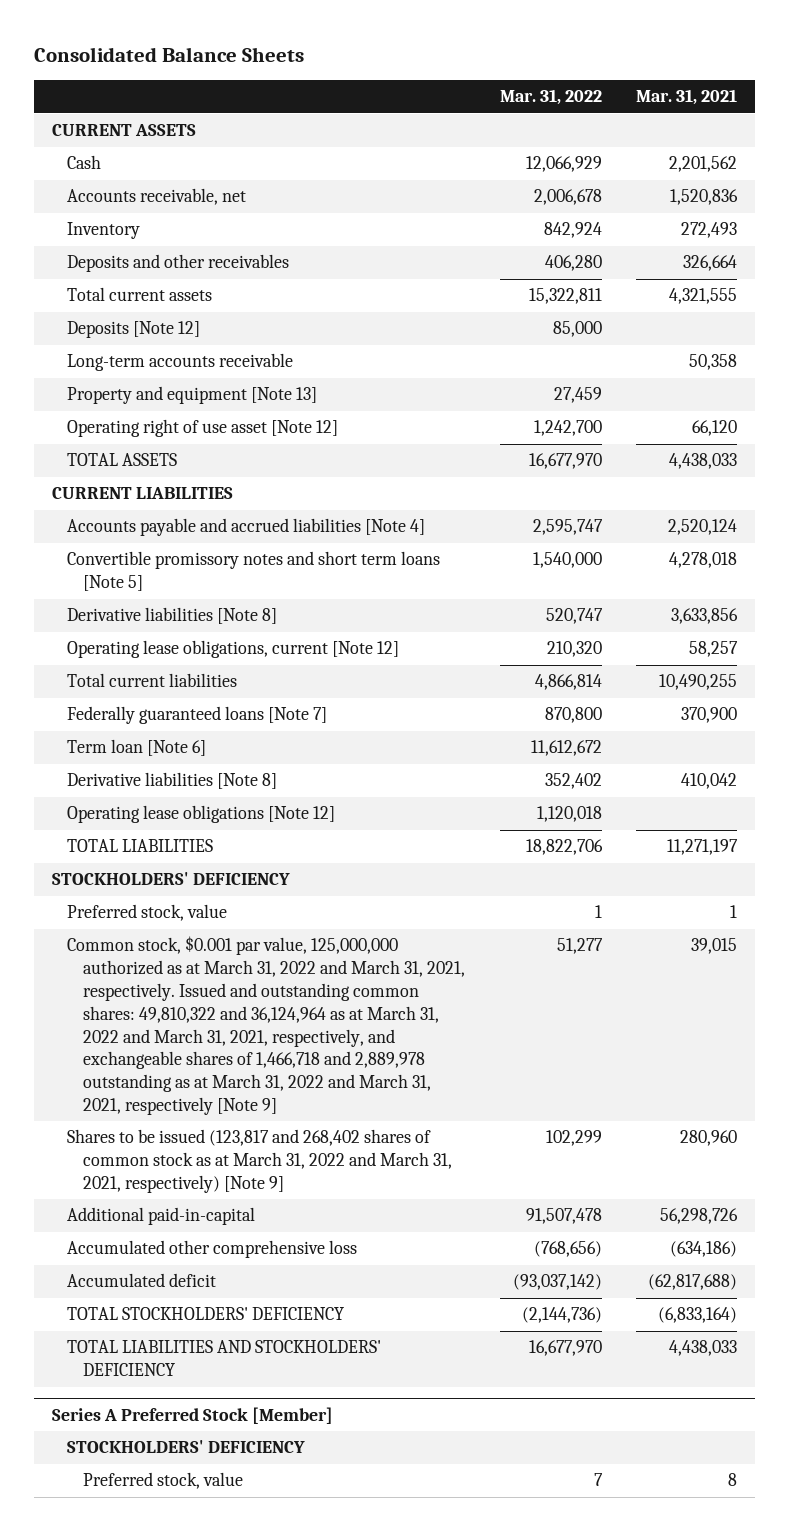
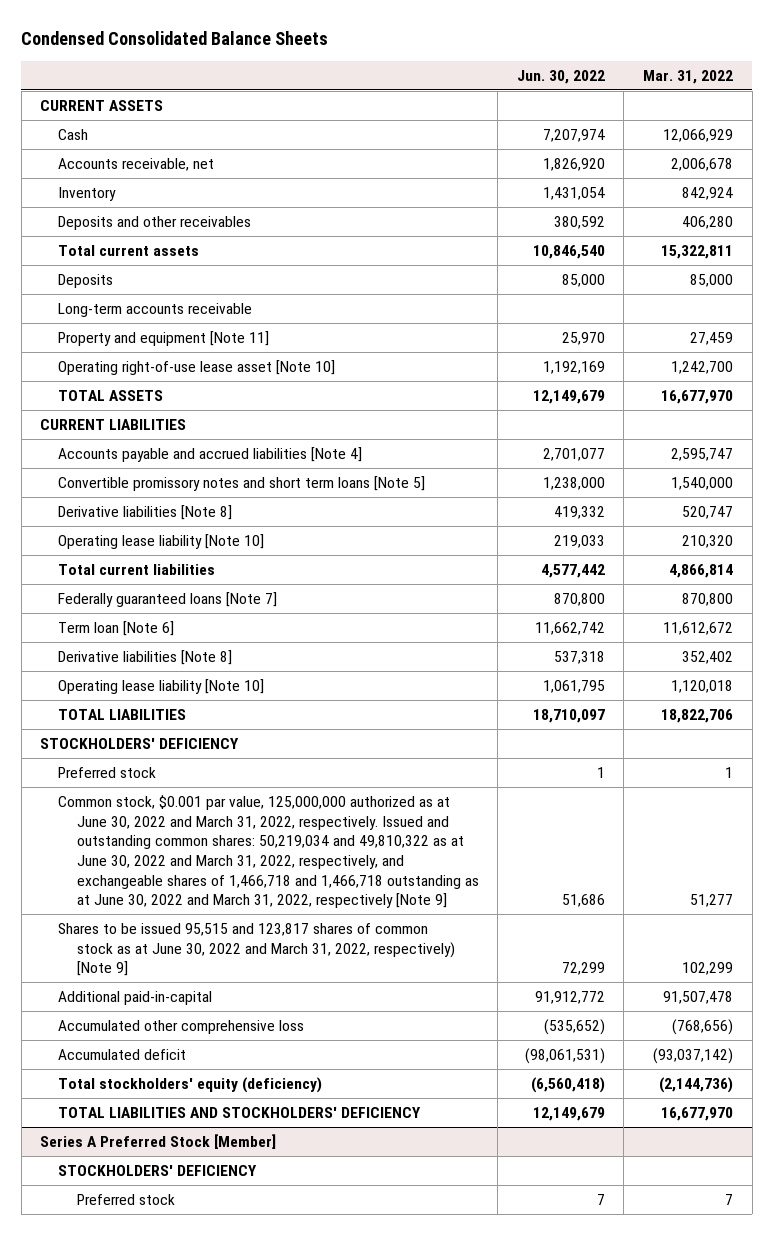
[34,46,305,62] Consolidated Balance Sheets -> [21,31,329,46] Condensed Consolidated Balance Sheets
[636,89,738,106] Mar. 31, 2021 -> none
none -> [516,69,605,84] Jun. 30, 2022
[67,321,201,339] Deposits [Note 12] -> [58,274,114,289] Deposits
[67,386,318,405] Property and equipment [Note 13] -> [58,331,270,347] Property and equipment [Note 11]
[67,419,339,438] Operating right of use asset [Note 12] -> [58,360,336,376] Operating right-of-use lease asset [Note 10]
[67,640,400,659] Operating lease obligations, current [Note 12] -> [58,534,265,550] Operating lease liability [Note 10]
[67,805,336,824] Operating lease obligations [Note 12] -> [58,679,265,695] Operating lease liability [Note 10]
[67,904,228,922] Preferred stock, value -> [58,767,157,779] Preferred stock
[67,936,466,1116] Common stock, $0.001 par value, 125,000,000 authorized as at March 31, 2022 and March 31, 2021, respectively. Issued and outstanding common shares: 49,810,322 and 36,124,964 as at March 31, 2022 and March 31, 2021, respectively, and exchangeable shares of 1,466,718 and 2,889,978 outstanding as at March 31, 2022 and March 31, 2021, respectively [Note 9] -> [58,795,479,909] Common stock, $0.001 par value, 125,000,000 authorized as at June 30, 2022 and March 31, 2022, respectively. Issued and outstanding common shares: 50,219,034 and 49,810,322 as at June 30, 2022 and March 31, 2022, respectively, and exchangeable shares of 1,466,718 and 1,466,718 outstanding as at June 30, 2022 and March 31, 2022, respectively [Note 9]
[67,1129,453,1194] Shares to be issued (123,817 and 268,402 shares of common stock as at March 31, 2022 and March 31, 2021, respectively) [Note 9] -> [58,923,455,977] Shares to be issued 95,515 and 123,817 shares of common stock as at June 30, 2022 and March 31, 2022, respectively) [Note 9]
[67,1307,345,1321] TOTAL STOCKHOLDERS' DEFICIENCY -> [58,1077,323,1094] Total stockholders' equity (deficiency)
[83,1472,244,1490] Preferred stock, value -> [76,1194,175,1206] Preferred stock

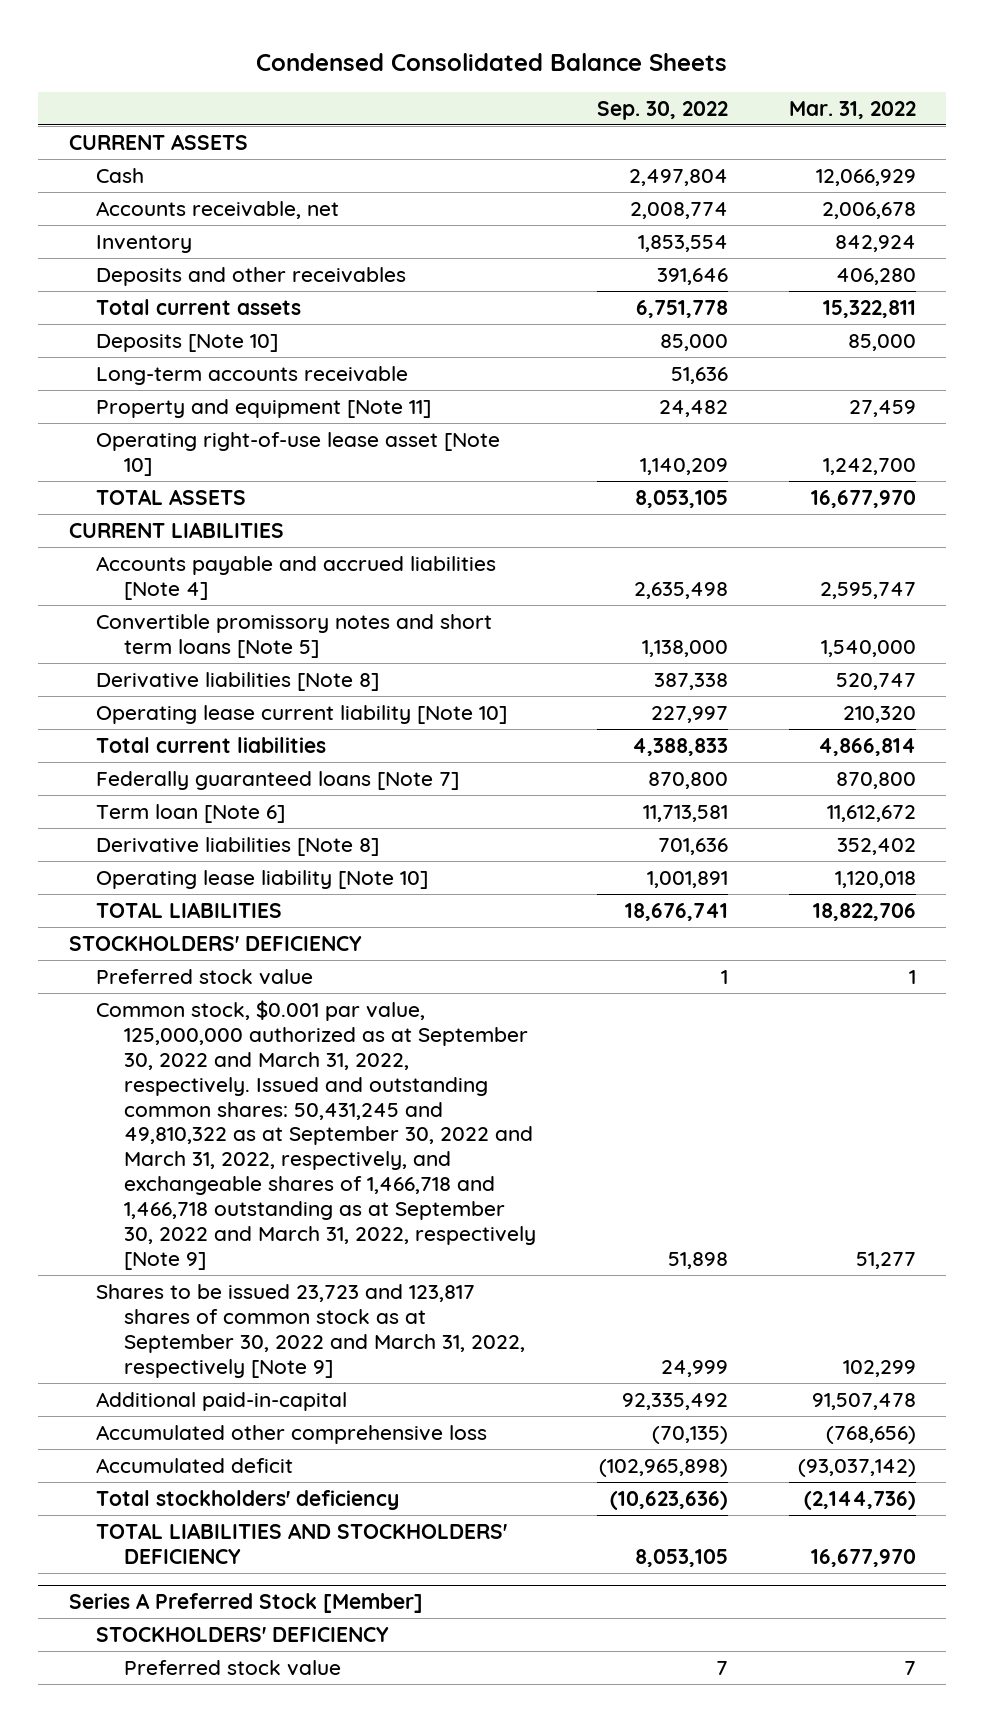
[516,69,605,84] Jun. 30, 2022 -> none
none -> [597,100,729,120] Sep. 30, 2022
[58,274,114,289] Deposits -> [96,333,279,352] Deposits [Note 10]
[58,534,265,550] Operating lease liability [Note 10] -> [96,704,508,724] Operating lease current liability [Note 10]
[58,767,157,779] Preferred stock -> [96,968,314,985] Preferred stock value
[58,795,479,909] Common stock, $0.001 par value, 125,000,000 authorized as at June 30, 2022 and March 31, 2022, respectively. Issued and outstanding common shares: 50,219,034 and 49,810,322 as at June 30, 2022 and March 31, 2022, respectively, and exchangeable shares of 1,466,718 and 1,466,718 outstanding as at June 30, 2022 and March 31, 2022, respectively [Note 9] -> [96,999,537,1271] Common stock, $0.001 par value, 125,000,000 authorized as at September 30, 2022 and March 31, 2022, respectively. Issued and outstanding common shares: 50,431,245 and 49,810,322 as at September 30, 2022 and March 31, 2022, respectively, and exchangeable shares of 1,466,718 and 1,466,718 outstanding as at September 30, 2022 and March 31, 2022, respectively [Note 9]
[58,923,455,977] Shares to be issued 95,515 and 123,817 shares of common stock as at June 30, 2022 and March 31, 2022, respectively) [Note 9] -> [96,1283,526,1378] Shares to be issued 23,723 and 123,817 shares of common stock as at September 30, 2022 and March 31, 2022, respectively [Note 9]
[58,1077,323,1094] Total stockholders' equity (deficiency) -> [96,1489,400,1510] Total stockholders' deficiency
[76,1194,175,1206] Preferred stock -> [124,1659,342,1676] Preferred stock value

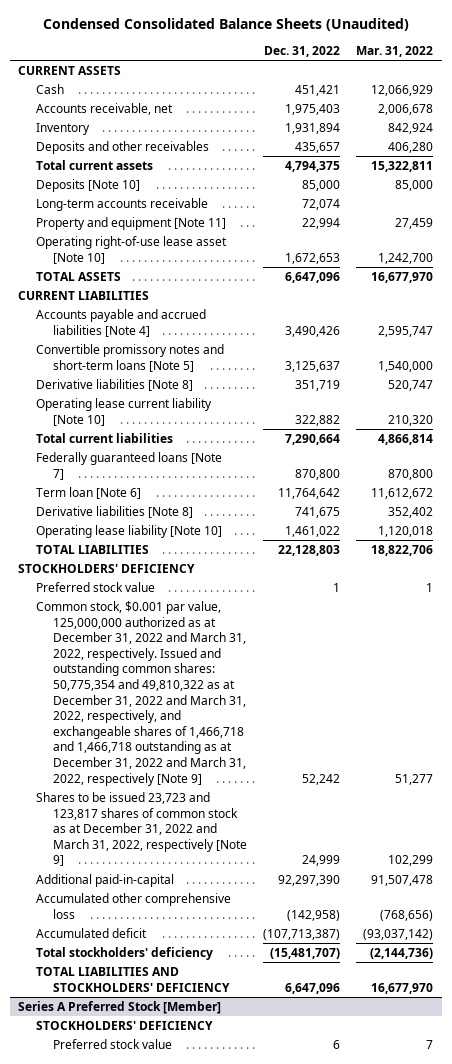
[256,53,728,72] Condensed Consolidated Balance Sheets -> [42,17,409,31] Condensed Consolidated Balance Sheets (Unaudited)
[597,100,729,120] Sep. 30, 2022 -> none
none -> [264,45,341,57] Dec. 31, 2022
[96,613,493,658] Convertible promissory notes and short term loans [Note 5] -> [35,343,224,372] Convertible promissory notes and short-term loans [Note 5]
[96,999,537,1271] Common stock, $0.001 par value, 125,000,000 authorized as at September 30, 2022 and March 31, 2022, respectively. Issued and outstanding common shares: 50,431,245 and 49,810,322 as at September 30, 2022 and March 31, 2022, respectively, and exchangeable shares of 1,466,718 and 1,466,718 outstanding as at September 30, 2022 and March 31, 2022, respectively [Note 9] -> [35,600,246,786] Common stock, $0.001 par value, 125,000,000 authorized as at December 31, 2022 and March 31, 2022, respectively. Issued and outstanding common shares: 50,775,354 and 49,810,322 as at December 31, 2022 and March 31, 2022, respectively, and exchangeable shares of 1,466,718 and 1,466,718 outstanding as at December 31, 2022 and March 31, 2022, respectively [Note 9]
[96,1283,526,1378] Shares to be issued 23,723 and 123,817 shares of common stock as at September 30, 2022 and March 31, 2022, respectively [Note 9] -> [35,791,247,867] Shares to be issued 23,723 and 123,817 shares of common stock as at December 31, 2022 and March 31, 2022, respectively [Note 9]

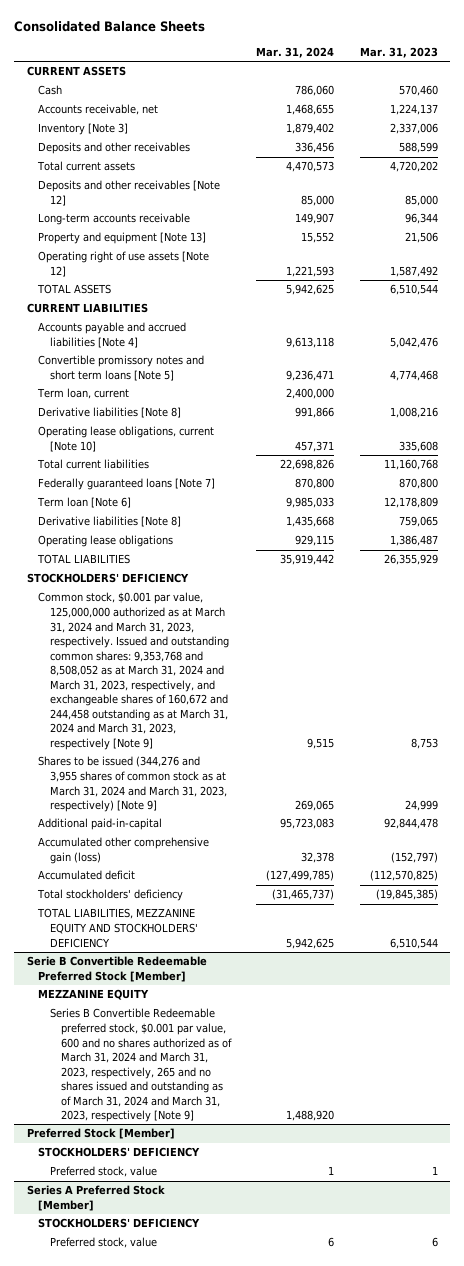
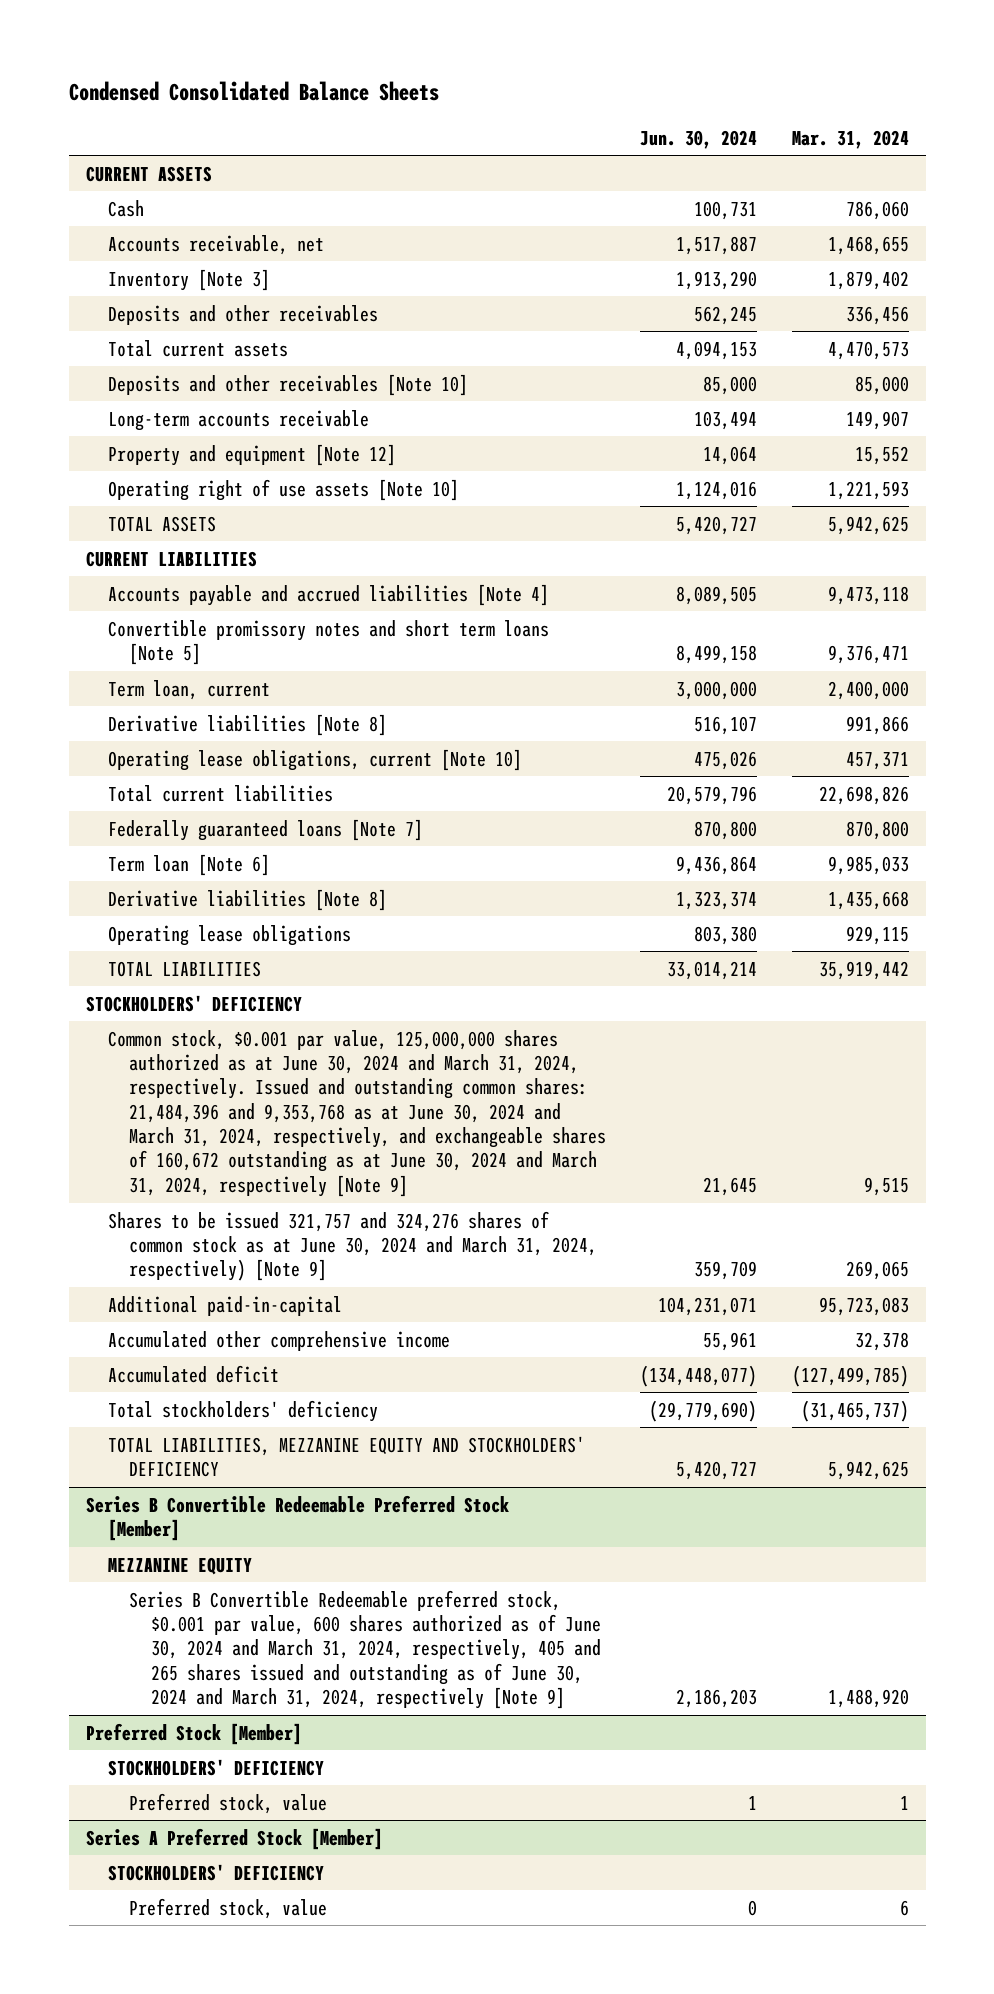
[13,21,205,33] Consolidated Balance Sheets -> [68,80,439,101] Condensed Consolidated Balance Sheets
[359,46,438,58] Mar. 31, 2023 -> none
none -> [640,129,758,149] Jun. 30, 2024
[38,180,221,206] Deposits and other receivables [Note 12] -> [107,373,468,396] Deposits and other receivables [Note 10]
[38,232,207,245] Property and equipment [Note 13] -> [107,443,396,466] Property and equipment [Note 12]
[38,251,210,277] Operating right of use assets [Note 12] -> [107,478,459,501] Operating right of use assets [Note 10]
[286,336,335,348] 9,613,118 -> [827,585,909,605] 9,473,118
[286,369,335,381] 9,236,471 -> [827,645,909,665] 9,376,471
[38,592,229,750] Common stock, $0.001 par value, 125,000,000 authorized as at March 31, 2024 and March 31, 2023, respectively. Issued and outstanding common shares: 9,353,768 and 8,508,052 as at March 31, 2024 and March 31, 2023, respectively, and exchangeable shares of 160,672 and 244,458 outstanding as at March 31, 2024 and March 31, 2023, respectively [Note 9] -> [107,1029,607,1197] Common stock, $0.001 par value, 125,000,000 shares authorized as at June 30, 2024 and March 31, 2024, respectively. Issued and outstanding common shares: 21,484,396 and 9,353,768 as at June 30, 2024 and March 31, 2024, respectively, and exchangeable shares of 160,672 outstanding as at June 30, 2024 and March 31, 2024, respectively [Note 9]
[38,756,227,813] Shares to be issued (344,276 and 3,955 shares of common stock as at March 31, 2024 and March 31, 2023, respectively) [Note 9] -> [107,1210,598,1282] Shares to be issued 321,757 and 324,276 shares of common stock as at June 30, 2024 and March 31, 2024, respectively) [Note 9]
[38,837,210,864] Accumulated other comprehensive gain (loss) -> [107,1330,450,1351] Accumulated other comprehensive income
[26,956,207,982] Serie B Convertible Redeemable Preferred Stock [Member] -> [85,1494,509,1542] Series B Convertible Redeemable Preferred Stock [Member]
[49,1008,233,1123] Series B Convertible Redeemable preferred stock, $0.001 par value, 600 and no shares authorized as of March 31, 2024 and March 31, 2023, respectively, 265 and no shares issued and outstanding as of March 31, 2024 and March 31, 2023, respectively [Note 9] -> [129,1589,601,1710] Series B Convertible Redeemable preferred stock, $0.001 par value, 600 shares authorized as of June 30, 2024 and March 31, 2024, respectively, 405 and 265 shares issued and outstanding as of June 30, 2024 and March 31, 2024, respectively [Note 9]

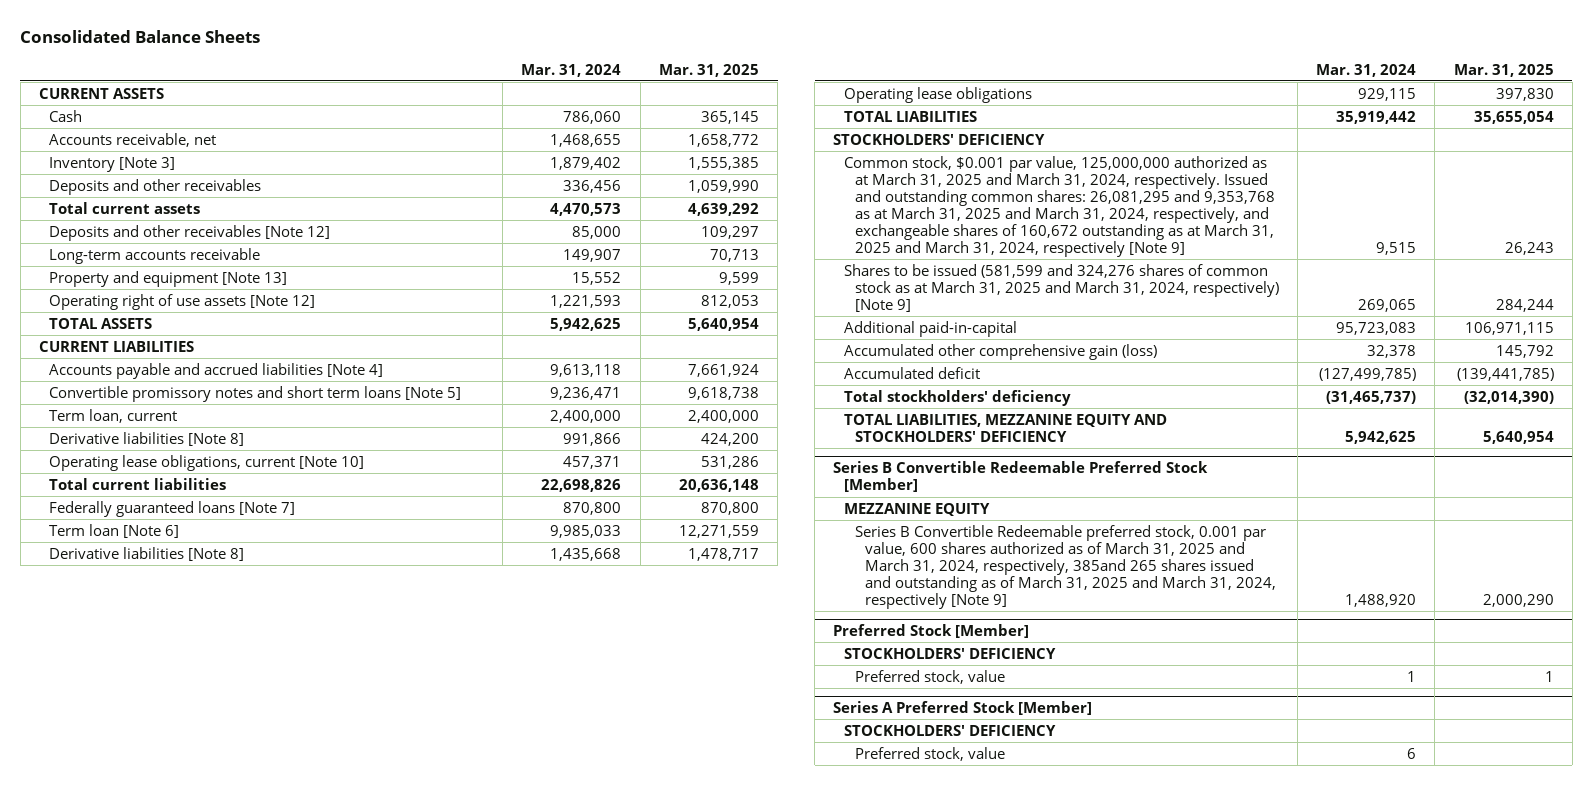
[68,80,439,101] Condensed Consolidated Balance Sheets -> [20,30,261,44] Consolidated Balance Sheets
[640,129,758,149] Jun. 30, 2024 -> none
none -> [658,63,759,77] Mar. 31, 2025
[107,373,468,396] Deposits and other receivables [Note 10] -> [49,224,331,241] Deposits and other receivables [Note 12]
[107,443,396,466] Property and equipment [Note 12] -> [49,270,288,287] Property and equipment [Note 13]
[107,478,459,501] Operating right of use assets [Note 10] -> [49,293,316,310] Operating right of use assets [Note 12]
[827,585,909,605] 9,473,118 -> [550,363,622,377] 9,613,118
[827,645,909,665] 9,376,471 -> [550,386,622,400] 9,236,471
[107,1029,607,1197] Common stock, $0.001 par value, 125,000,000 shares authorized as at June 30, 2024 and March 31, 2024, respectively. Issued and outstanding common shares: 21,484,396 and 9,353,768 as at June 30, 2024 and March 31, 2024, respectively, and exchangeable shares of 160,672 outstanding as at June 30, 2024 and March 31, 2024, respectively [Note 9] -> [844,155,1275,258] Common stock, $0.001 par value, 125,000,000 authorized as at March 31, 2025 and March 31, 2024, respectively. Issued and outstanding common shares: 26,081,295 and 9,353,768 as at March 31, 2025 and March 31, 2024, respectively, and exchangeable shares of 160,672 outstanding as at March 31, 2025 and March 31, 2024, respectively [Note 9]
[107,1210,598,1282] Shares to be issued 321,757 and 324,276 shares of common stock as at June 30, 2024 and March 31, 2024, respectively) [Note 9] -> [844,263,1279,312] Shares to be issued (581,599 and 324,276 shares of common stock as at March 31, 2025 and March 31, 2024, respectively) [Note 9]
[107,1330,450,1351] Accumulated other comprehensive income -> [844,343,1158,360] Accumulated other comprehensive gain (loss)
[129,1589,601,1710] Series B Convertible Redeemable preferred stock, $0.001 par value, 600 shares authorized as of June 30, 2024 and March 31, 2024, respectively, 405 and 265 shares issued and outstanding as of June 30, 2024 and March 31, 2024, respectively [Note 9] -> [854,524,1277,610] Series B Convertible Redeemable preferred stock, 0.001 par value, 600 shares authorized as of March 31, 2025 and March 31, 2024, respectively, 385and 265 shares issued and outstanding as of March 31, 2025 and March 31, 2024, respectively [Note 9]

